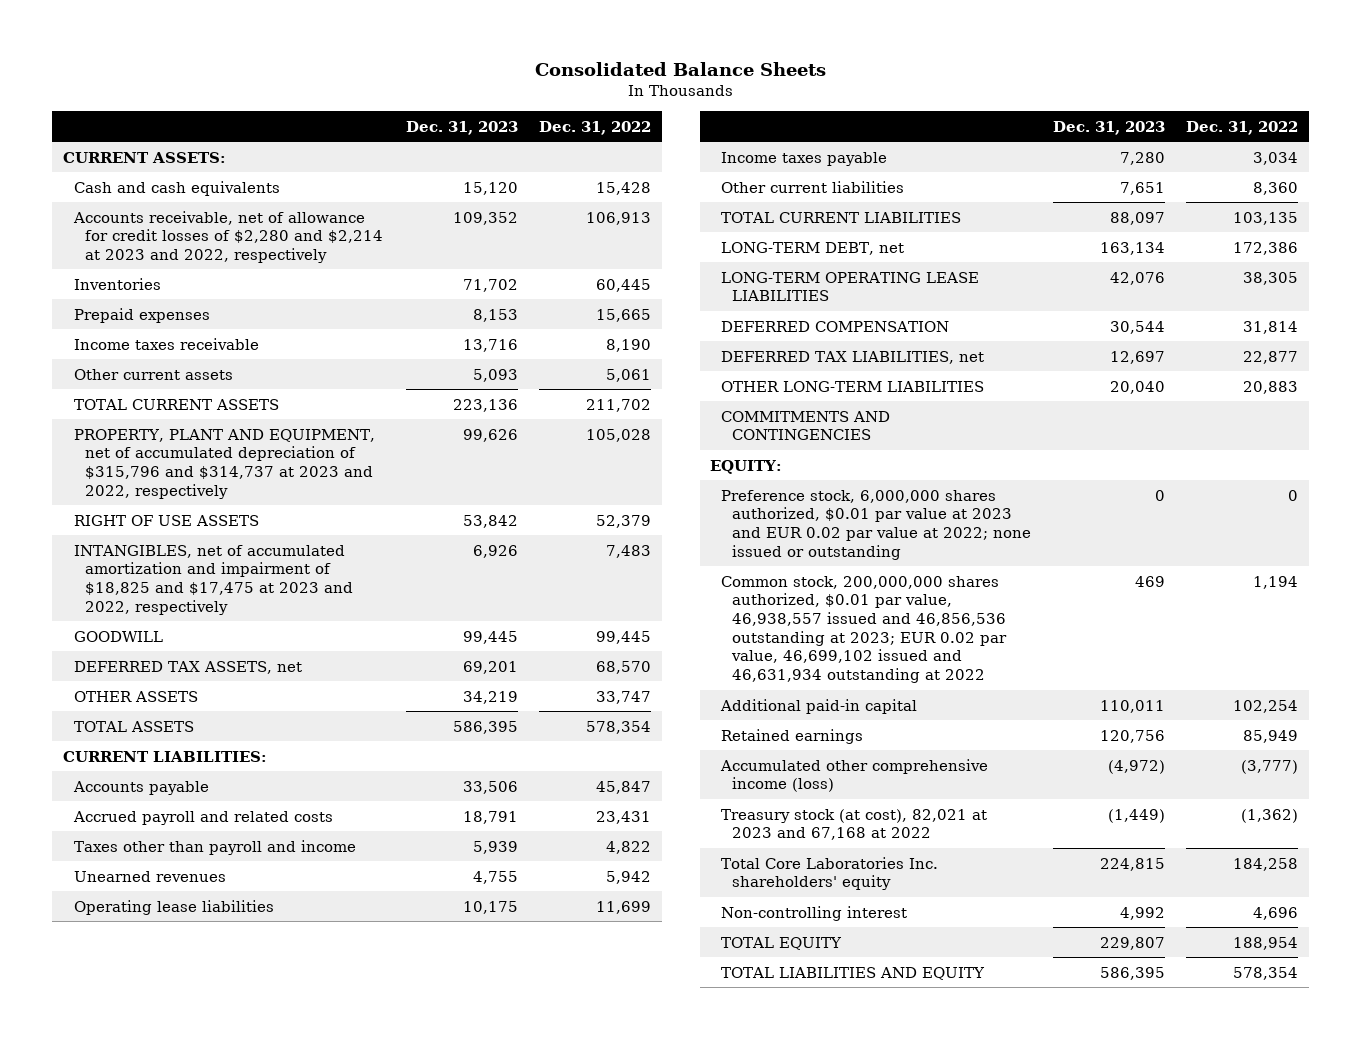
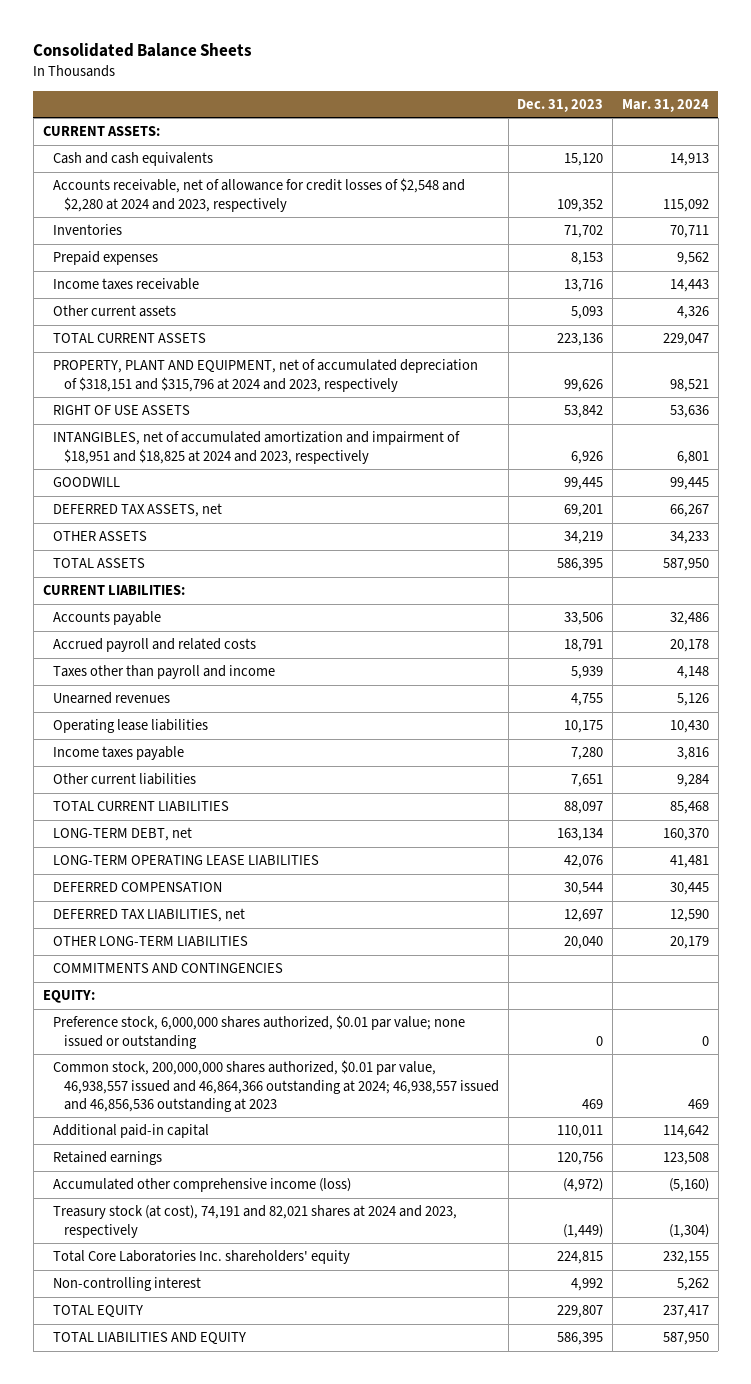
[539,120,652,135] Dec. 31, 2022 -> none
none -> [621,98,709,112] Mar. 31, 2024
[73,210,384,263] Accounts receivable, net of allowance for credit losses of $2,280 and $2,214 at 2023 and 2022, respectively -> [53,178,466,212] Accounts receivable, net of allowance for credit losses of $2,548 and $2,280 at 2024 and 2023, respectively
[74,428,376,499] PROPERTY, PLANT AND EQUIPMENT, net of accumulated depreciation of $315,796 and $314,737 at 2023 and 2022, respectively -> [53,359,479,392] PROPERTY, PLANT AND EQUIPMENT, net of accumulated depreciation of $318,151 and $315,796 at 2024 and 2023, respectively
[74,544,354,615] INTANGIBLES, net of accumulated amortization and impairment of $18,825 and $17,475 at 2023 and 2022, respectively -> [53,431,461,464] INTANGIBLES, net of accumulated amortization and impairment of $18,951 and $18,825 at 2024 and 2023, respectively
[721,489,1032,560] Preference stock, 6,000,000 shares authorized, $0.01 par value at 2023 and EUR 0.02 par value at 2022; none issued or outstanding -> [53,1015,466,1049] Preference stock, 6,000,000 shares authorized, $0.01 par value; none issued or outstanding
[721,575,1008,684] Common stock, 200,000,000 shares authorized, $0.01 par value, 46,938,557 issued and 46,856,536 outstanding at 2023; EUR 0.02 par value, 46,699,102 issued and 46,631,934 outstanding at 2022 -> [53,1060,499,1112] Common stock, 200,000,000 shares authorized, $0.01 par value, 46,938,557 issued and 46,864,366 outstanding at 2024; 46,938,557 issued and 46,856,536 outstanding at 2023
[721,808,988,841] Treasury stock (at cost), 82,021 at 2023 and 67,168 at 2022 -> [53,1205,458,1238] Treasury stock (at cost), 74,191 and 82,021 shares at 2024 and 2023, respectively

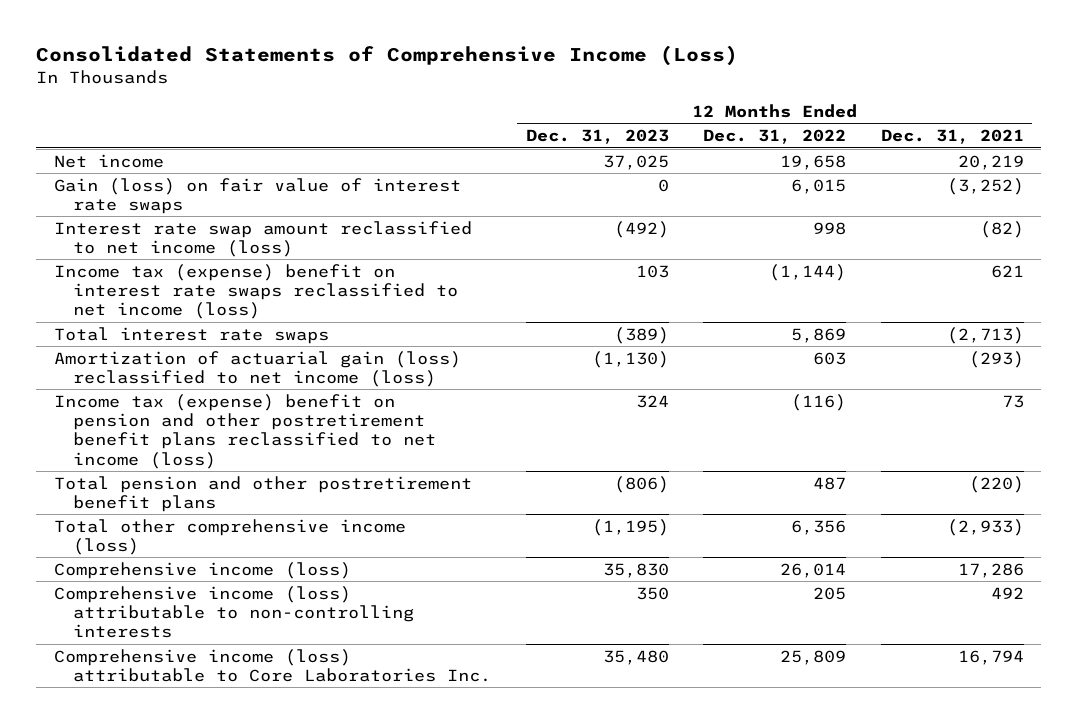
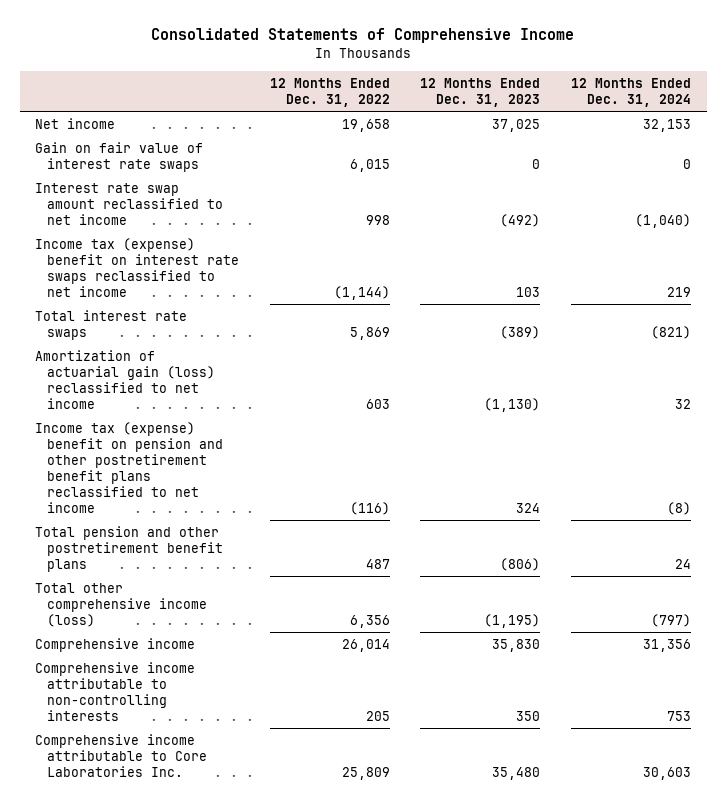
[36,45,739,67] Consolidated Statements of Comprehensive Income (Loss) -> [151,28,575,44] Consolidated Statements of Comprehensive Income
[880,129,1024,145] Dec. 31, 2021 -> none
none -> [571,78,692,108] 12 Months Ended Dec. 31, 2024
[53,177,461,215] Gain (loss) on fair value of interest rate swaps -> [35,141,204,172] Gain on fair value of interest rate swaps
[53,220,472,258] Interest rate swap amount reclassified to net income (loss) -> [35,182,223,225] Interest rate swap amount reclassified to net income
[53,263,459,320] Income tax (expense) benefit on interest rate swaps reclassified to net income (loss) -> [35,237,239,297] Income tax (expense) benefit on interest rate swaps reclassified to net income
[53,350,461,388] Amortization of actuarial gain (loss) reclassified to net income (loss) -> [35,349,215,409] Amortization of actuarial gain (loss) reclassified to net income
[53,393,437,469] Income tax (expense) benefit on pension and other postretirement benefit plans reclassified to net income (loss) -> [35,421,223,513] Income tax (expense) benefit on pension and other postretirement benefit plans reclassified to net income
[53,561,351,579] Comprehensive income (loss) -> [35,637,196,652] Comprehensive income
[53,585,415,639] Comprehensive income (loss) attributable to non-controlling interests -> [35,661,196,721] Comprehensive income attributable to non-controlling interests
[53,648,492,683] Comprehensive income (loss) attributable to Core Laboratories Inc. -> [35,733,207,777] Comprehensive income attributable to Core Laboratories Inc.

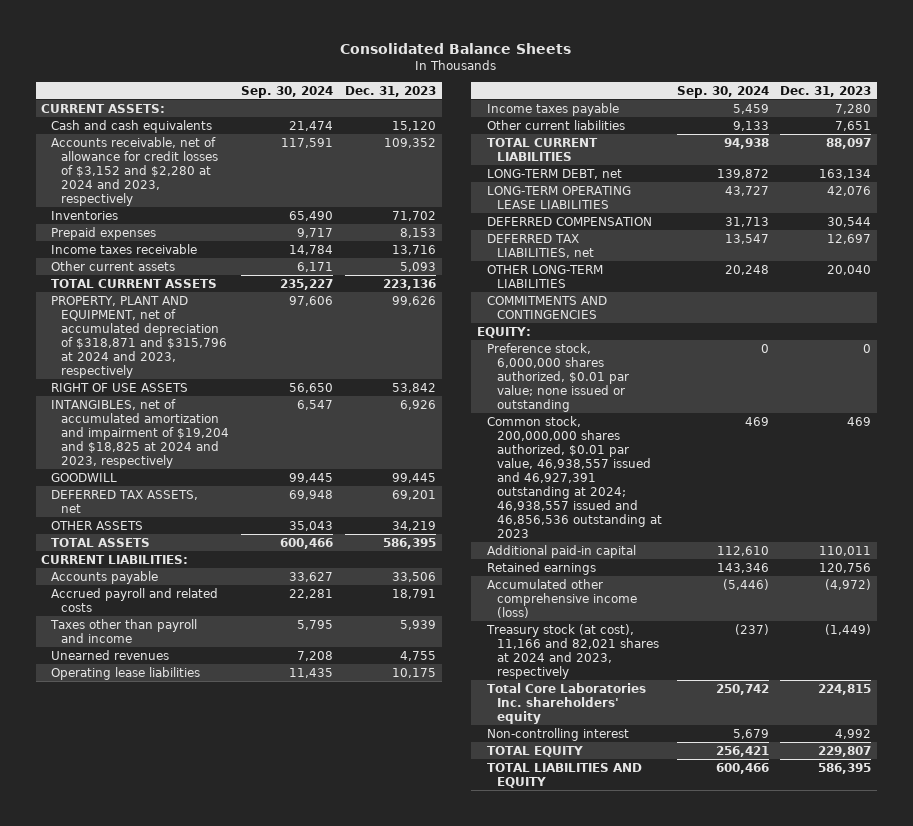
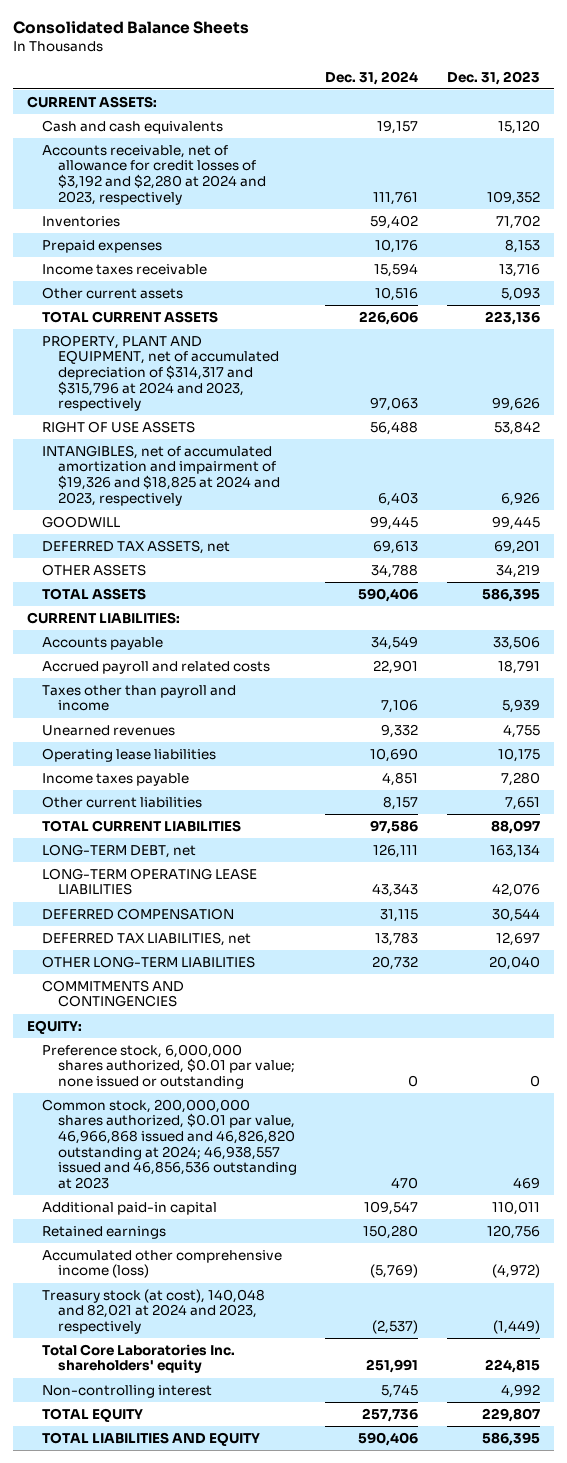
[240,85,333,98] Sep. 30, 2024 -> none
none -> [325,70,419,85] Dec. 31, 2024
[51,136,218,206] Accounts receivable, net of allowance for credit losses of $3,152 and $2,280 at 2024 and 2023, respectively -> [42,144,266,205] Accounts receivable, net of allowance for credit losses of $3,192 and $2,280 at 2024 and 2023, respectively
[51,295,227,378] PROPERTY, PLANT AND EQUIPMENT, net of accumulated depreciation of $318,871 and $315,796 at 2024 and 2023, respectively -> [42,334,279,412] PROPERTY, PLANT AND EQUIPMENT, net of accumulated depreciation of $314,317 and $315,796 at 2024 and 2023, respectively
[51,398,229,468] INTANGIBLES, net of accumulated amortization and impairment of $19,204 and $18,825 at 2024 and 2023, respectively -> [42,444,280,506] INTANGIBLES, net of accumulated amortization and impairment of $19,326 and $18,825 at 2024 and 2023, respectively
[486,415,662,538] Common stock, 200,000,000 shares authorized, $0.01 par value, 46,938,557 issued and 46,927,391 outstanding at 2024; 46,938,557 issued and 46,856,536 outstanding at 2023 -> [42,1098,297,1189] Common stock, 200,000,000 shares authorized, $0.01 par value, 46,966,868 issued and 46,826,820 outstanding at 2024; 46,938,557 issued and 46,856,536 outstanding at 2023
[485,623,659,679] Treasury stock (at cost), 11,166 and 82,021 shares at 2024 and 2023, respectively -> [42,1288,266,1335] Treasury stock (at cost), 140,048 and 82,021 at 2024 and 2023, respectively

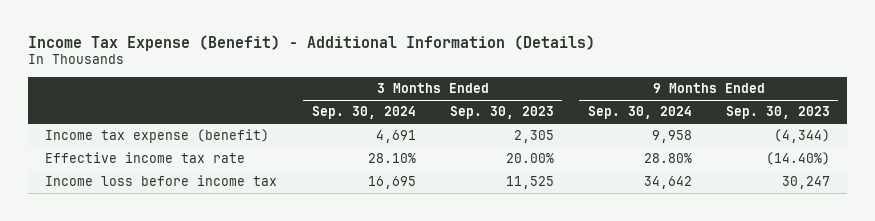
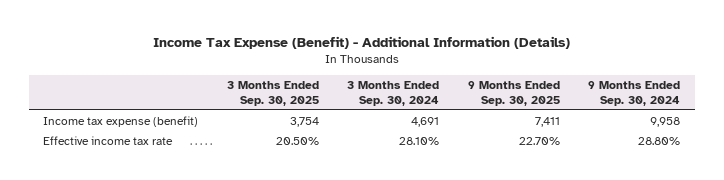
[449,106,554,120] Sep. 30, 2023 -> none
[725,106,830,120] Sep. 30, 2023 -> none
none -> [226,80,319,107] 3 Months Ended Sep. 30, 2025
none -> [467,80,560,107] 9 Months Ended Sep. 30, 2025
[45,175,278,187] Income loss before income tax -> none

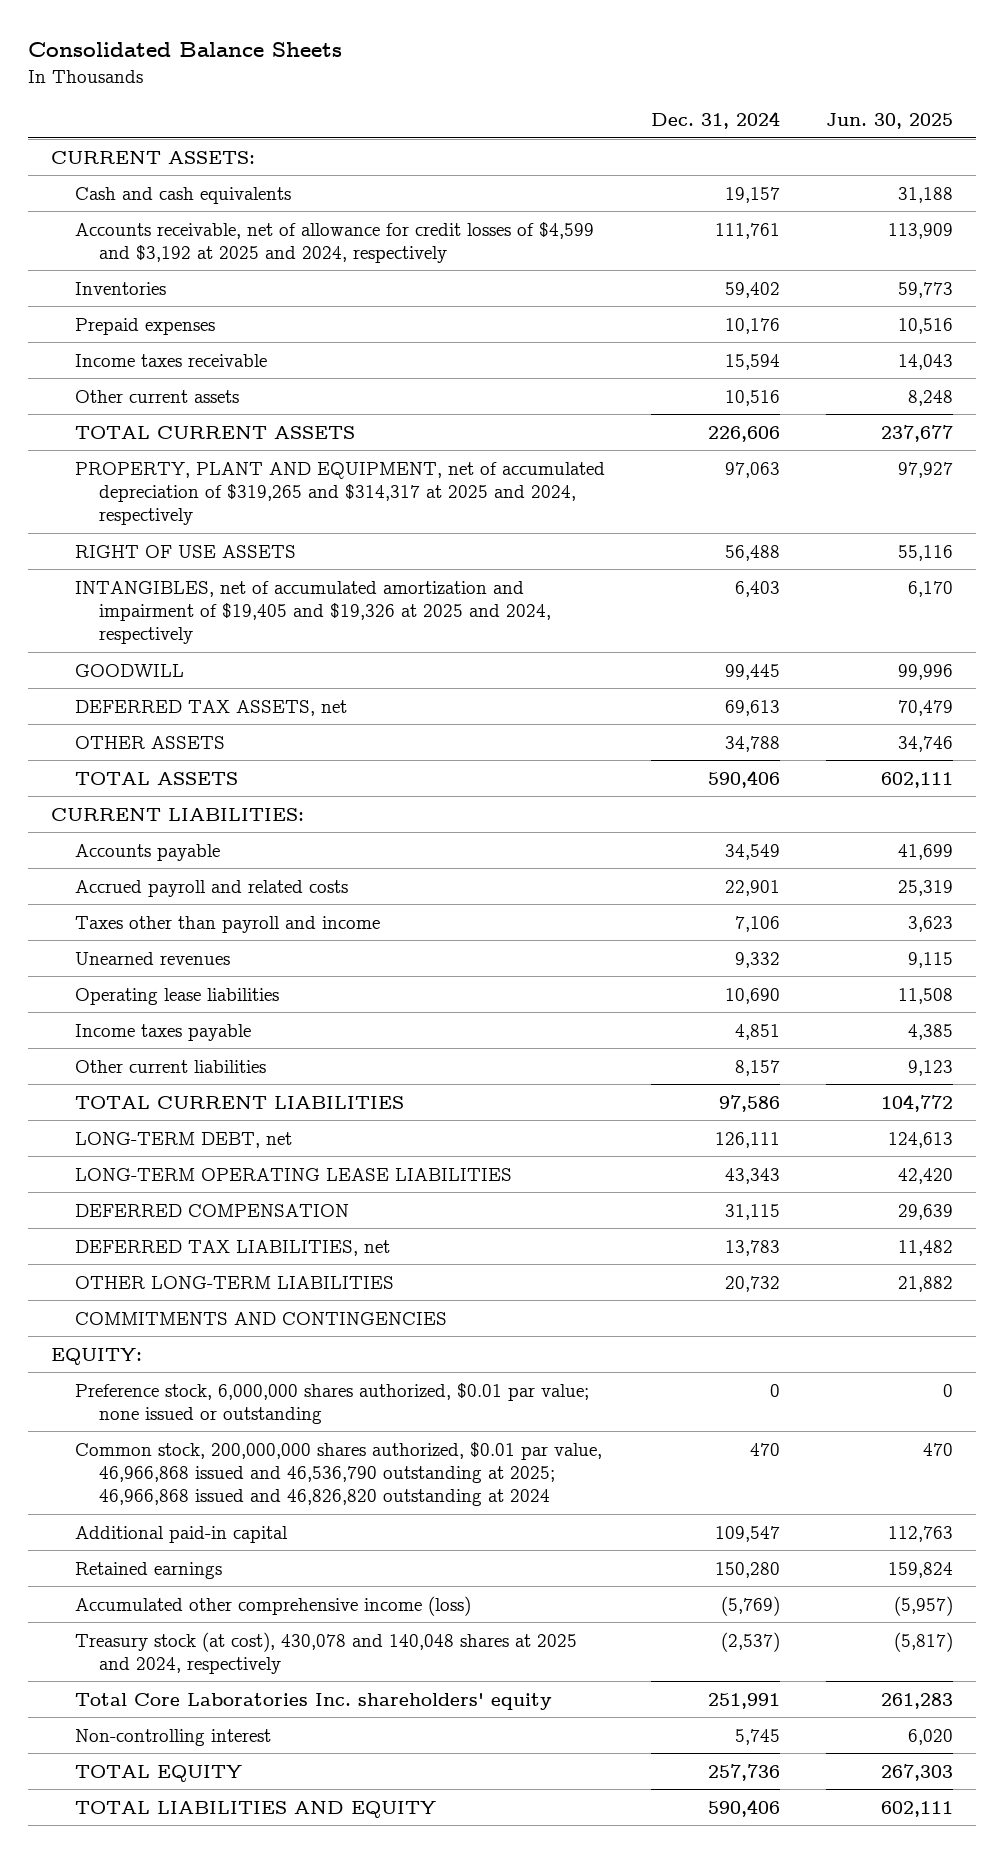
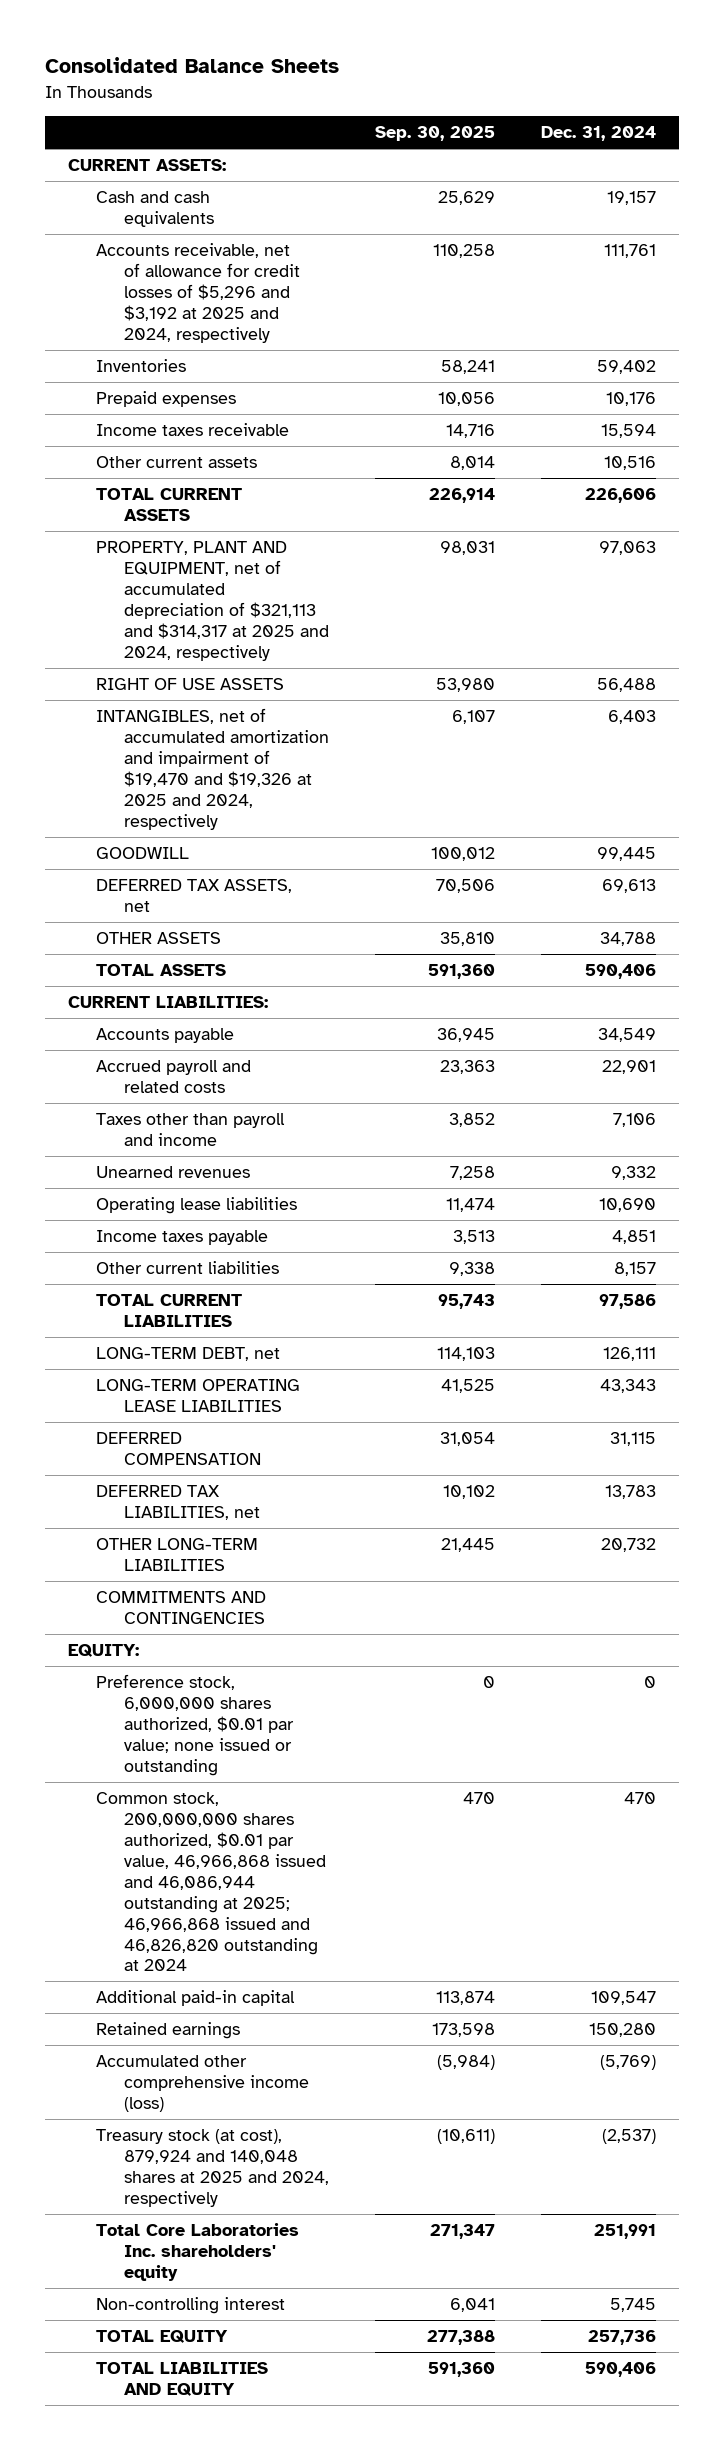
[826,113,954,130] Jun. 30, 2025 -> none
none -> [374,126,495,142] Sep. 30, 2025
[74,221,594,263] Accounts receivable, net of allowance for credit losses of $4,599 and $3,192 at 2025 and 2024, respectively -> [96,243,300,343] Accounts receivable, net of allowance for credit losses of $5,296 and $3,192 at 2025 and 2024, respectively
[74,461,605,526] PROPERTY, PLANT AND EQUIPMENT, net of accumulated depreciation of $319,265 and $314,317 at 2025 and 2024, respectively -> [96,541,329,661] PROPERTY, PLANT AND EQUIPMENT, net of accumulated depreciation of $321,113 and $314,317 at 2025 and 2024, respectively
[74,580,551,645] INTANGIBLES, net of accumulated amortization and impairment of $19,405 and $19,326 at 2025 and 2024, respectively -> [96,708,329,830] INTANGIBLES, net of accumulated amortization and impairment of $19,470 and $19,326 at 2025 and 2024, respectively
[74,1441,602,1507] Common stock, 200,000,000 shares authorized, $0.01 par value, 46,966,868 issued and 46,536,790 outstanding at 2025; 46,966,868 issued and 46,826,820 outstanding at 2024 -> [96,1792,326,1972] Common stock, 200,000,000 shares authorized, $0.01 par value, 46,966,868 issued and 46,086,944 outstanding at 2025; 46,966,868 issued and 46,826,820 outstanding at 2024
[74,1631,577,1674] Treasury stock (at cost), 430,078 and 140,048 shares at 2025 and 2024, respectively -> [96,2129,329,2208] Treasury stock (at cost), 879,924 and 140,048 shares at 2025 and 2024, respectively

